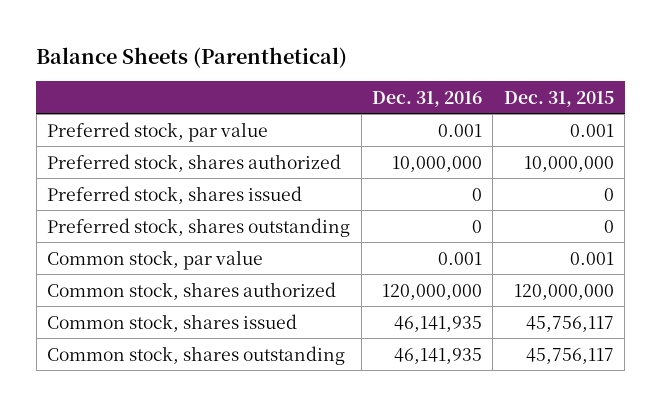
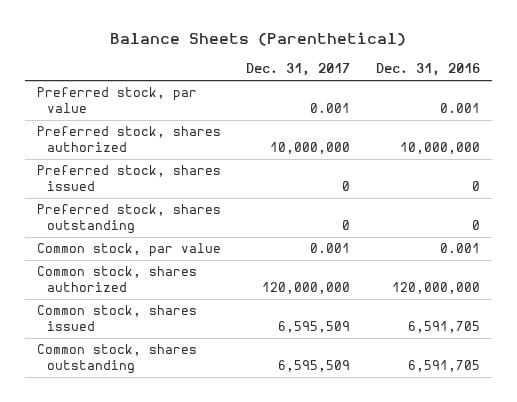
[503,90,614,107] Dec. 31, 2015 -> none
none -> [246,63,351,77] Dec. 31, 2017
[394,315,483,332] 46,141,935 -> [407,320,480,333] 6,591,705
[394,347,483,364] 46,141,935 -> [407,359,480,372] 6,591,705

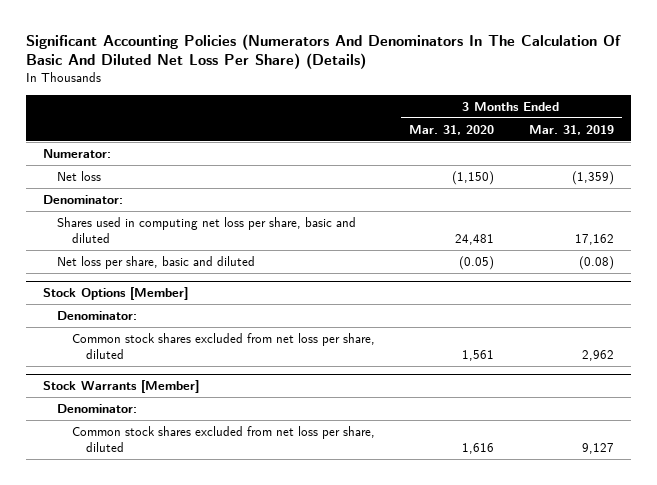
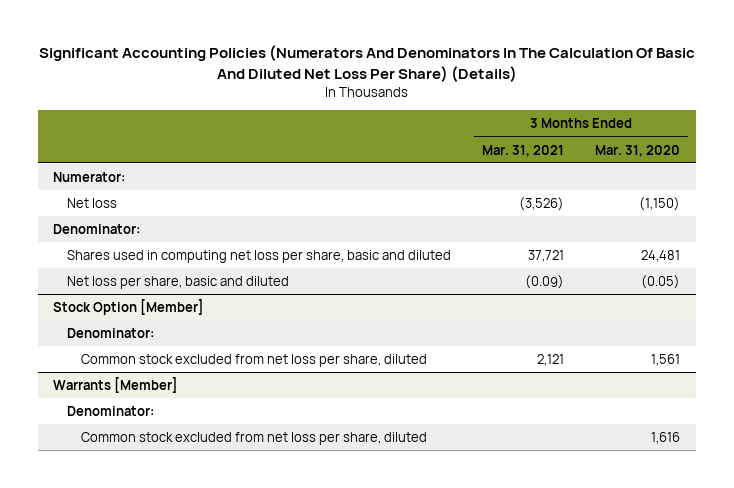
[528,124,614,135] Mar. 31, 2019 -> none
none -> [482,144,565,157] Mar. 31, 2021
[43,287,189,301] Stock Options [Member] -> [53,299,205,316] Stock Option [Member]
[71,332,375,360] Common stock shares excluded from net loss per share, diluted -> [80,354,427,368] Common stock excluded from net loss per share, diluted
[43,380,200,394] Stock Warrants [Member] -> [53,377,179,394] Warrants [Member]
[71,425,375,453] Common stock shares excluded from net loss per share, diluted -> [80,432,427,446] Common stock excluded from net loss per share, diluted

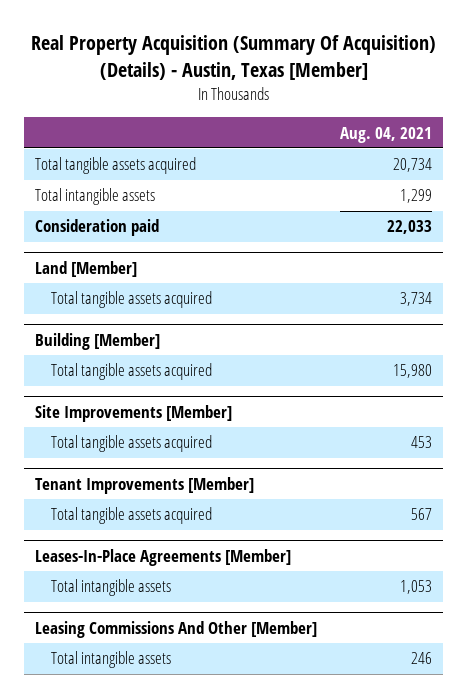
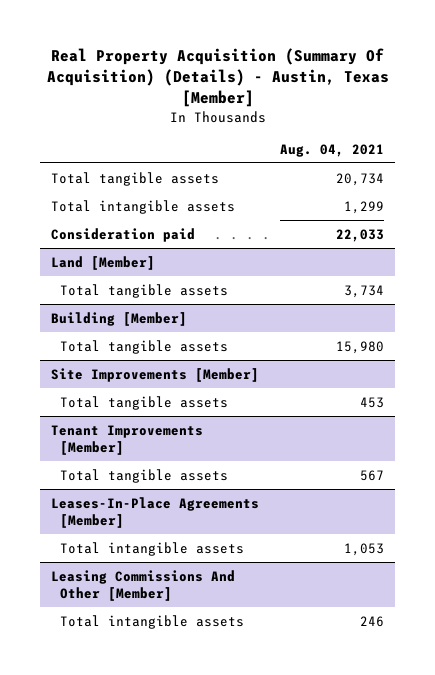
[35,157,197,175] Total tangible assets acquired -> [50,171,219,186] Total tangible assets
[50,291,212,309] Total tangible assets acquired -> [60,283,229,298] Total tangible assets
[50,363,212,381] Total tangible assets acquired -> [60,339,229,354] Total tangible assets
[50,435,212,453] Total tangible assets acquired -> [60,395,229,410] Total tangible assets
[50,507,212,525] Total tangible assets acquired -> [60,468,229,483] Total tangible assets

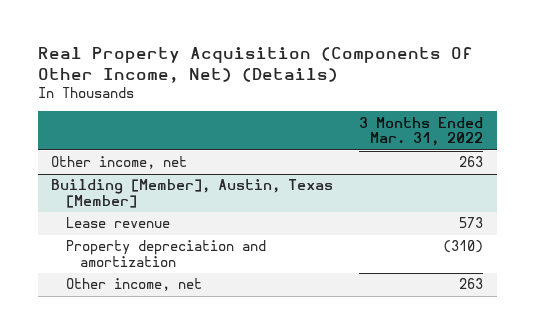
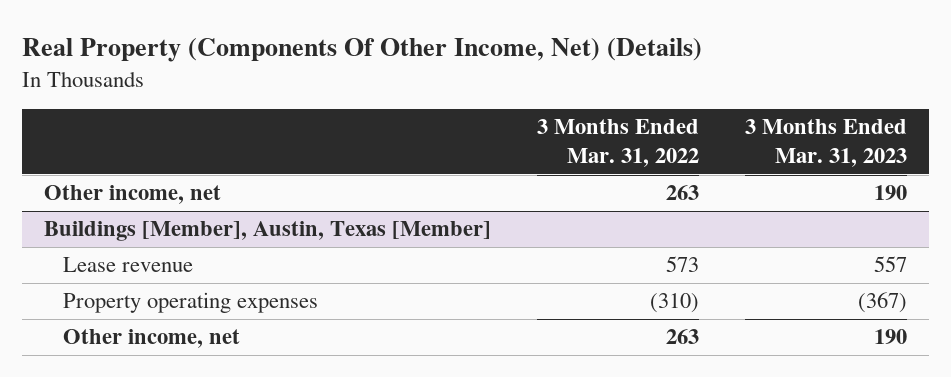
[38,47,474,83] Real Property Acquisition (Components Of Other Income, Net) (Details) -> [21,38,702,63] Real Property (Components Of Other Income, Net) (Details)
none -> [744,119,907,168] 3 Months Ended Mar. 31, 2023
[51,179,334,208] Building [Member], Austin, Texas [Member] -> [44,221,492,242] Buildings [Member], Austin, Texas [Member]
[65,240,266,267] Property depreciation and amortization -> none
none -> [63,292,319,314] Property operating expenses

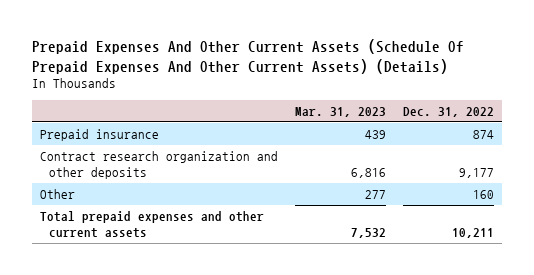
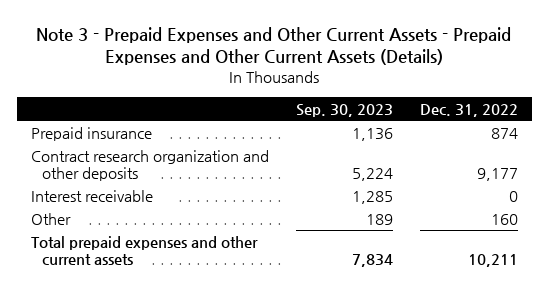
[31,39,464,74] Prepaid Expenses And Other Current Assets (Schedule Of Prepaid Expenses And Other Current Assets) (Details) -> [36,26,512,66] Note 3 - Prepaid Expenses and Other Current Assets - Prepaid Expenses and Other Current Assets (Details)
[294,106,386,117] Mar. 31, 2023 -> none
none -> [295,103,393,117] Sep. 30, 2023
none -> [30,189,153,202] Interest receivable

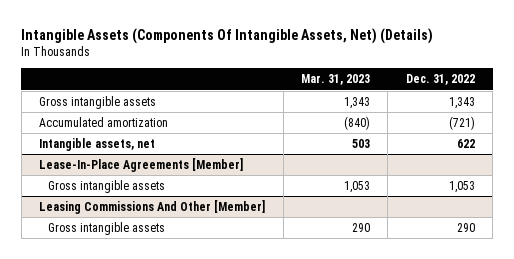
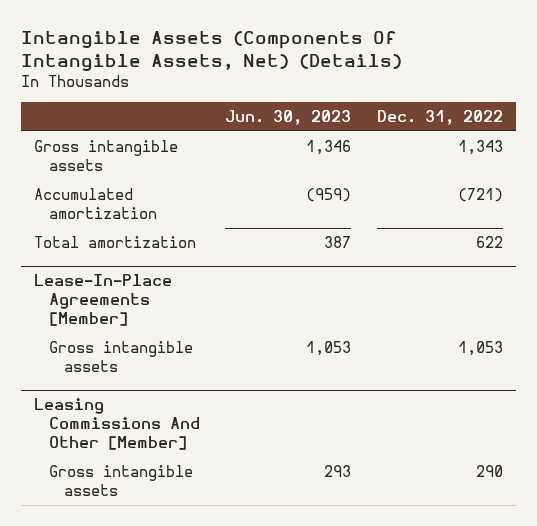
[301,74,371,86] Mar. 31, 2023 -> none
none -> [225,109,352,125] Jun. 30, 2023
[39,137,156,151] Intangible assets, net -> [33,235,196,248] Total amortization

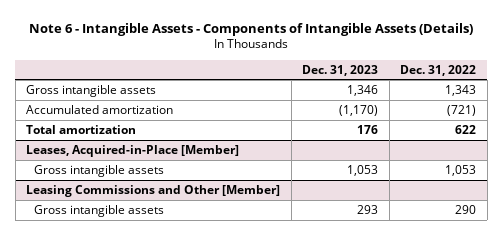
[21,31,403,73] Intangible Assets (Components Of Intangible Assets, Net) (Details) -> [29,22,474,36] Note 6 - Intangible Assets - Components of Intangible Assets (Details)
[225,109,352,125] Jun. 30, 2023 -> none
none -> [302,64,379,76] Dec. 31, 2023
[33,274,172,327] Lease-In-Place Agreements [Member] -> [26,144,240,157] Leases, Acquired-in-Place [Member]
[33,398,200,451] Leasing Commissions And Other [Member] -> [26,184,281,197] Leasing Commissions and Other [Member]

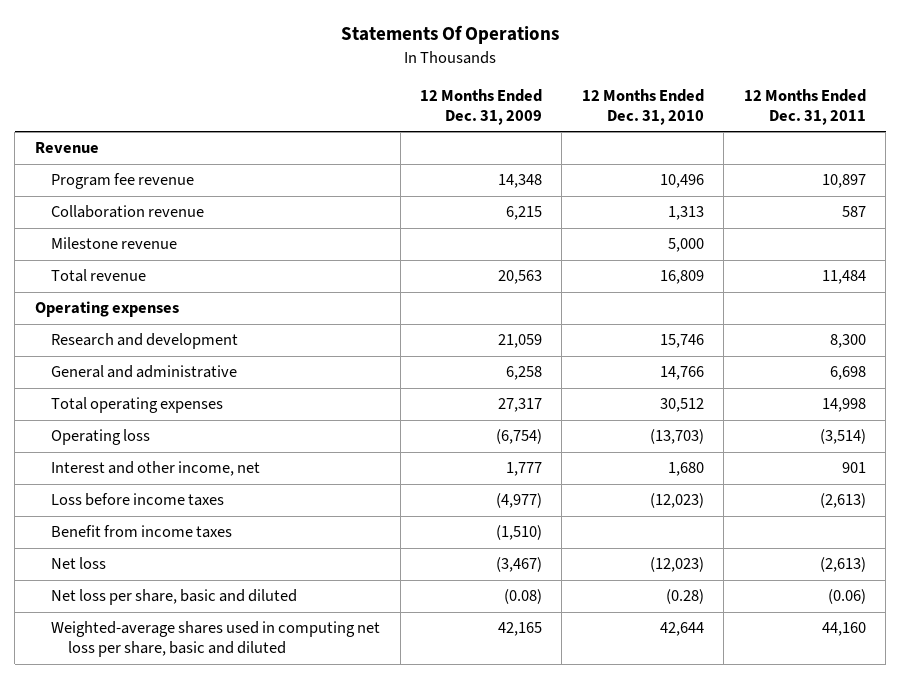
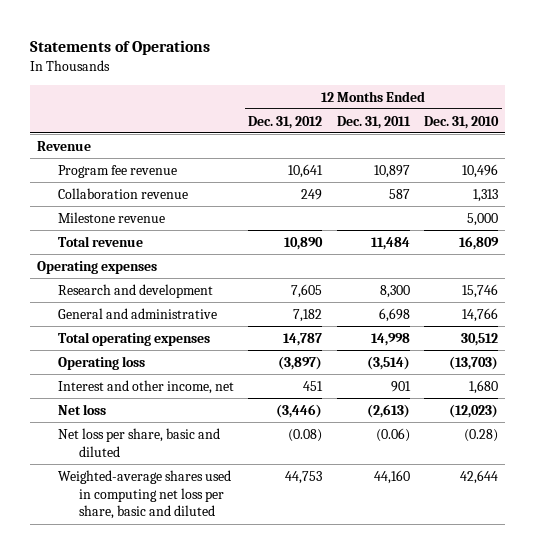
[341,25,560,45] Statements Of Operations -> [30,39,211,55] Statements of Operations
[419,88,542,125] 12 Months Ended Dec. 31, 2009 -> none
none -> [248,115,323,129] Dec. 31, 2012
[51,493,225,507] Loss before income taxes -> none
[51,525,233,539] Benefit from income taxes -> none

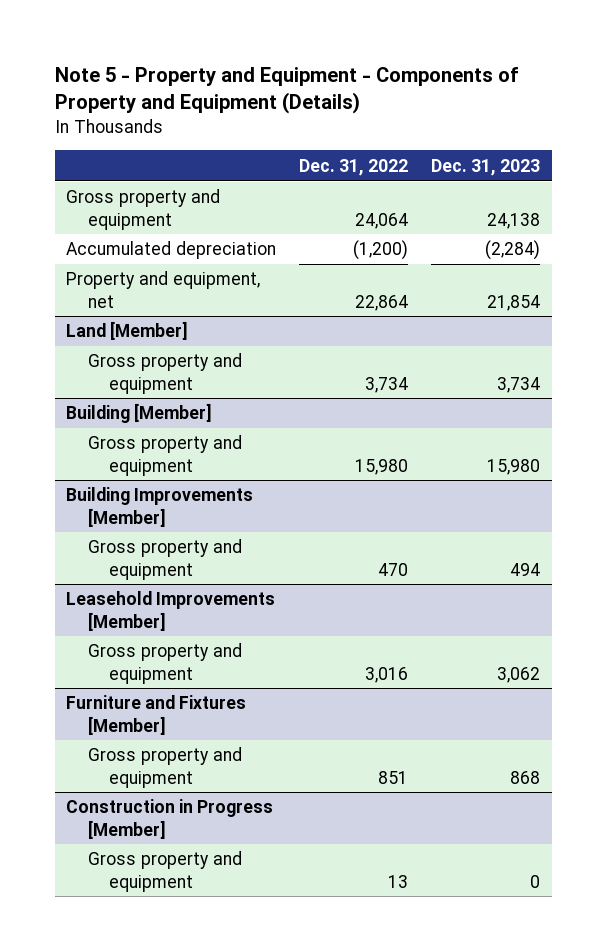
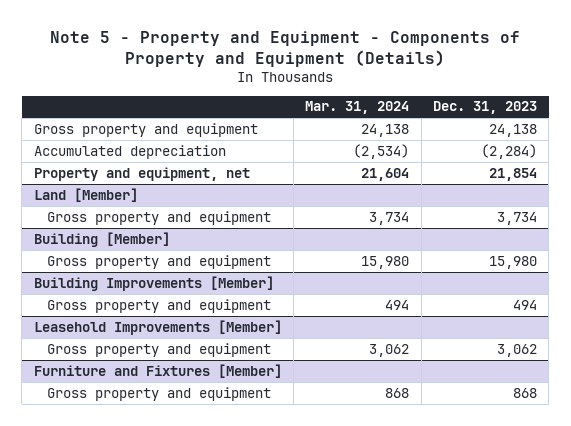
[299,158,409,176] Dec. 31, 2022 -> none
none -> [305,101,410,115] Mar. 31, 2024
[66,799,274,839] Construction in Progress [Member] -> none
[87,851,242,892] Gross property and equipment -> none

